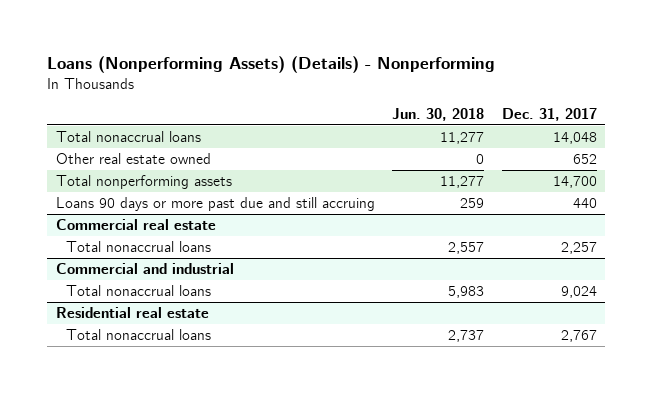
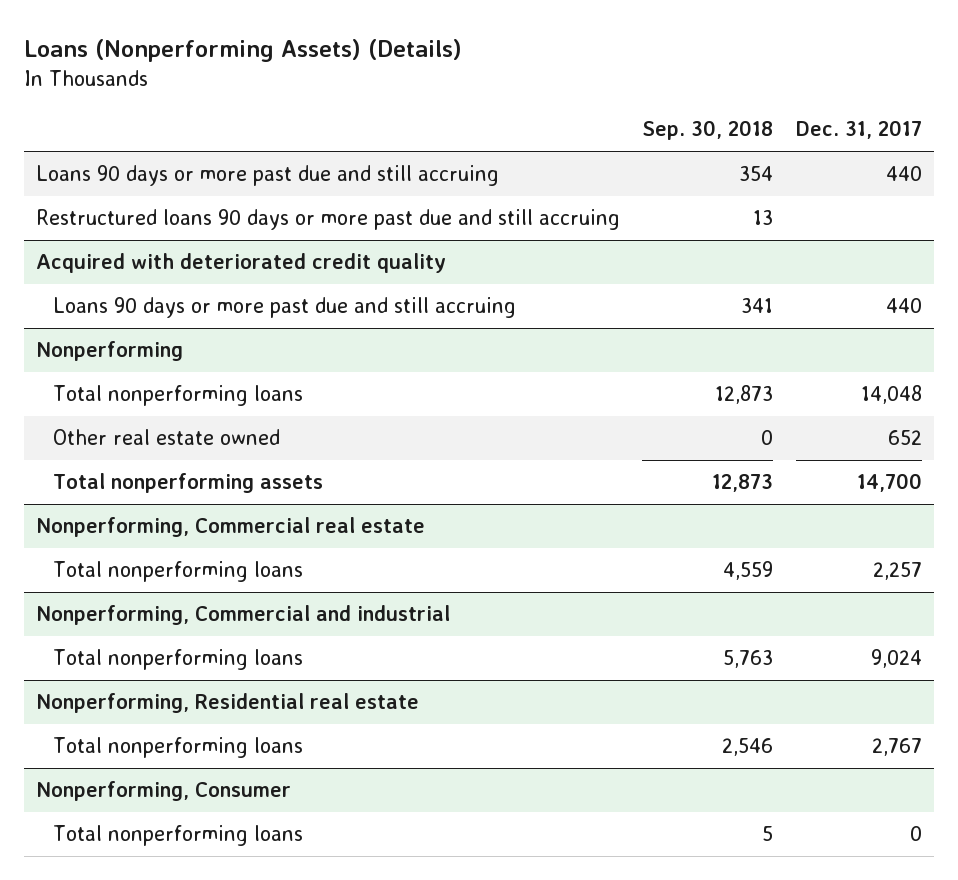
[47,56,496,74] Loans (Nonperforming Assets) (Details) - Nonperforming -> [24,39,463,63] Loans (Nonperforming Assets) (Details)
[392,107,485,121] Jun. 30, 2018 -> none
none -> [642,120,774,141] Sep. 30, 2018
[55,196,375,211] Loans 90 days or more past due and still accruing -> [35,165,499,187] Loans 90 days or more past due and still accruing
none -> [35,209,620,231] Restructured loans 90 days or more past due and still accruing
none -> [35,253,446,274] Acquired with deteriorated credit quality
none -> [53,297,517,319] Loans 90 days or more past due and still accruing
none -> [35,341,183,362] Nonperforming
[55,130,201,142] Total nonaccrual loans -> [53,385,304,407] Total nonperforming loans
[55,218,216,230] Commercial real estate -> [35,517,425,538] Nonperforming, Commercial real estate
[65,240,211,252] Total nonaccrual loans -> [53,561,304,583] Total nonperforming loans
[55,262,234,274] Commercial and industrial -> [35,605,450,626] Nonperforming, Commercial and industrial
[65,284,211,296] Total nonaccrual loans -> [53,649,304,671] Total nonperforming loans
[55,306,209,318] Residential real estate -> [35,693,419,714] Nonperforming, Residential real estate
[65,328,211,340] Total nonaccrual loans -> [53,737,304,759] Total nonperforming loans
none -> [35,781,291,802] Nonperforming, Consumer
none -> [53,825,304,847] Total nonperforming loans

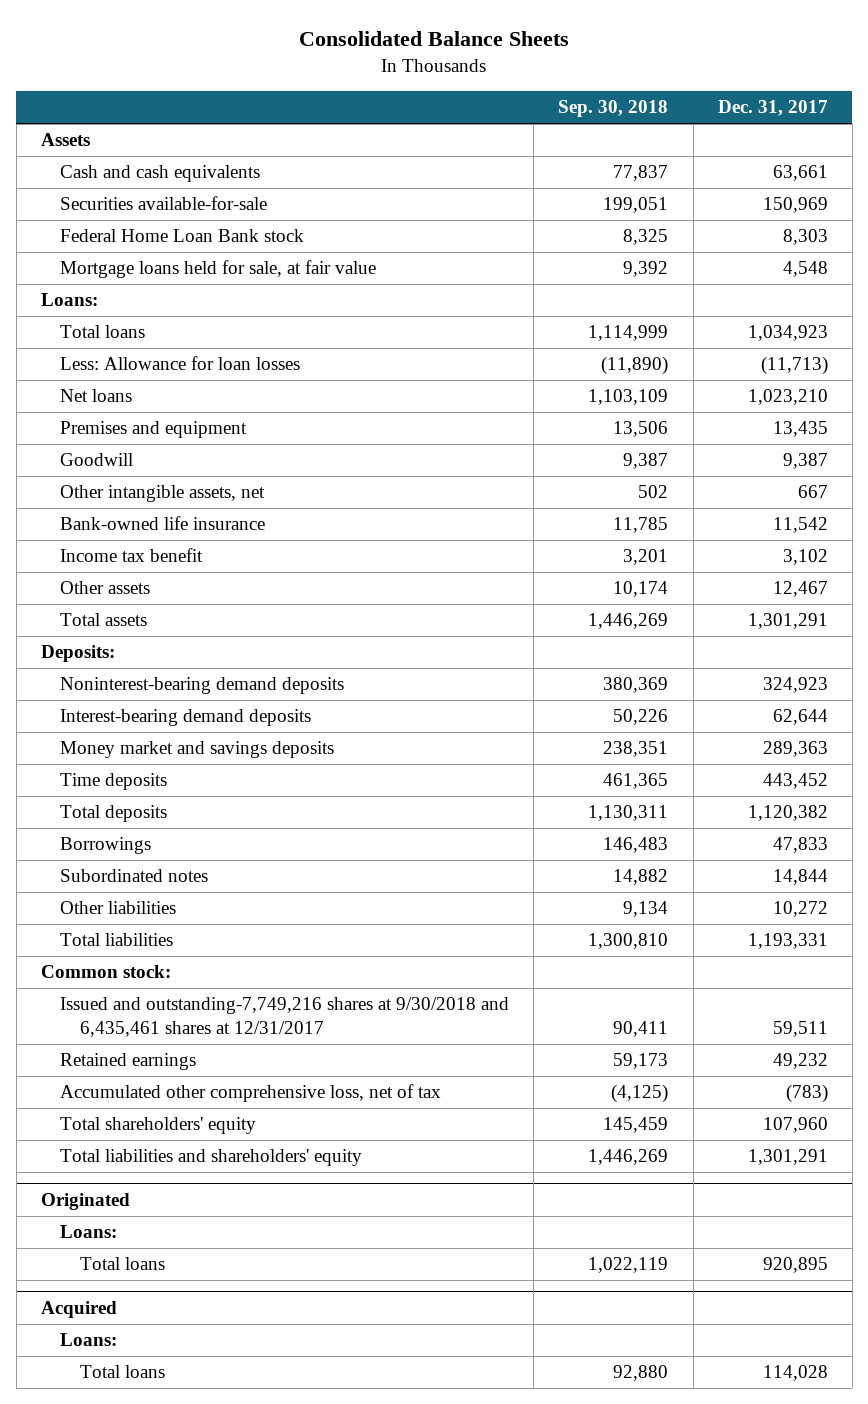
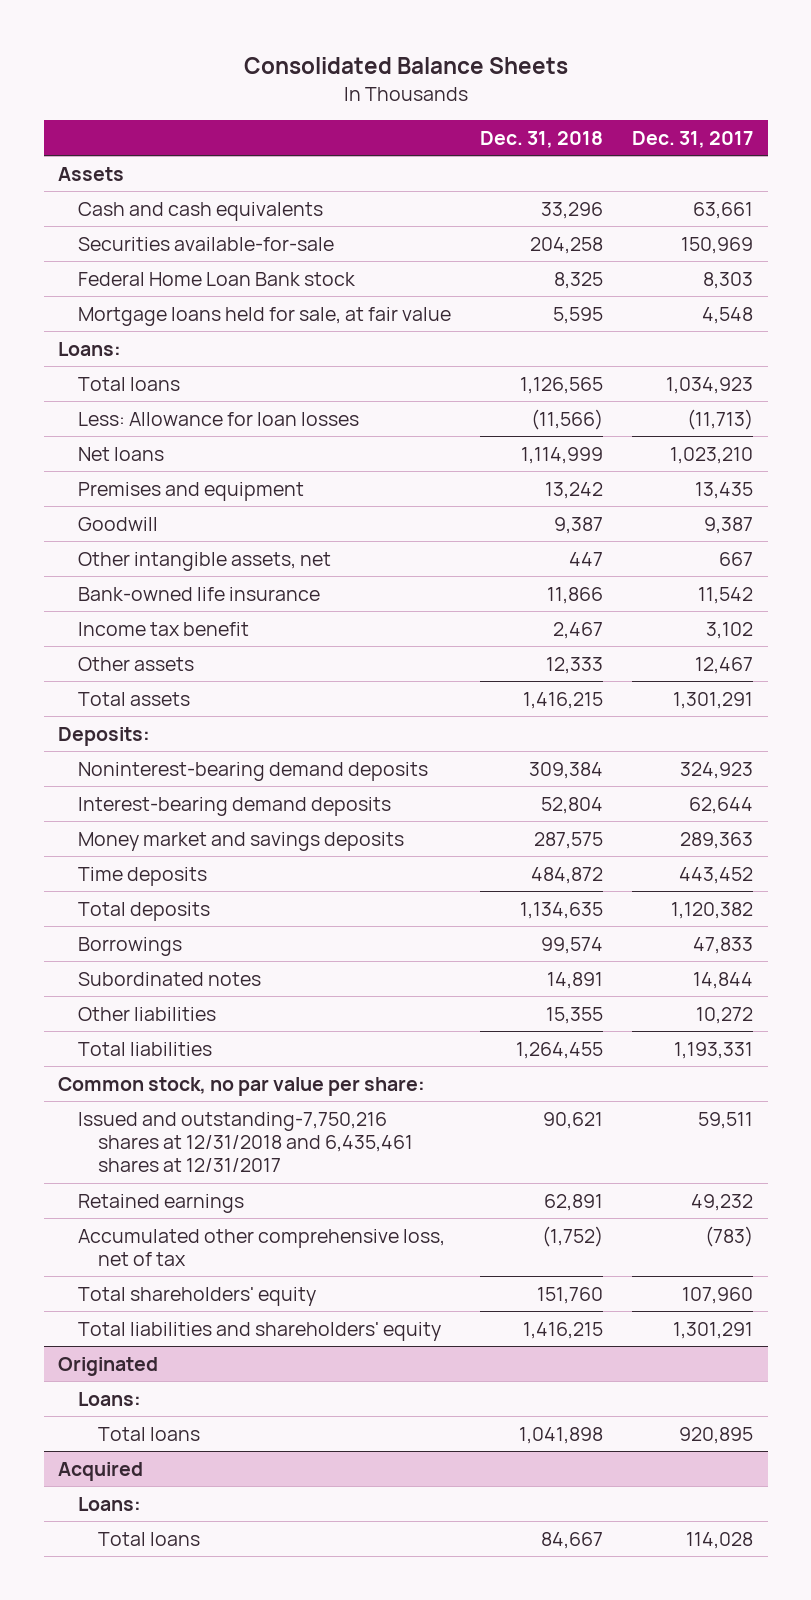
[558,100,669,118] Sep. 30, 2018 -> none
none -> [480,130,604,148] Dec. 31, 2018
[40,965,171,979] Common stock: -> [58,1076,426,1096] Common stock, no par value per share:
[60,997,510,1037] Issued and outstanding-7,749,216 shares at 9/30/2018 and 6,435,461 shares at 12/31/2017 -> [78,1111,413,1173] Issued and outstanding-7,750,216 shares at 12/31/2018 and 6,435,461 shares at 12/31/2017

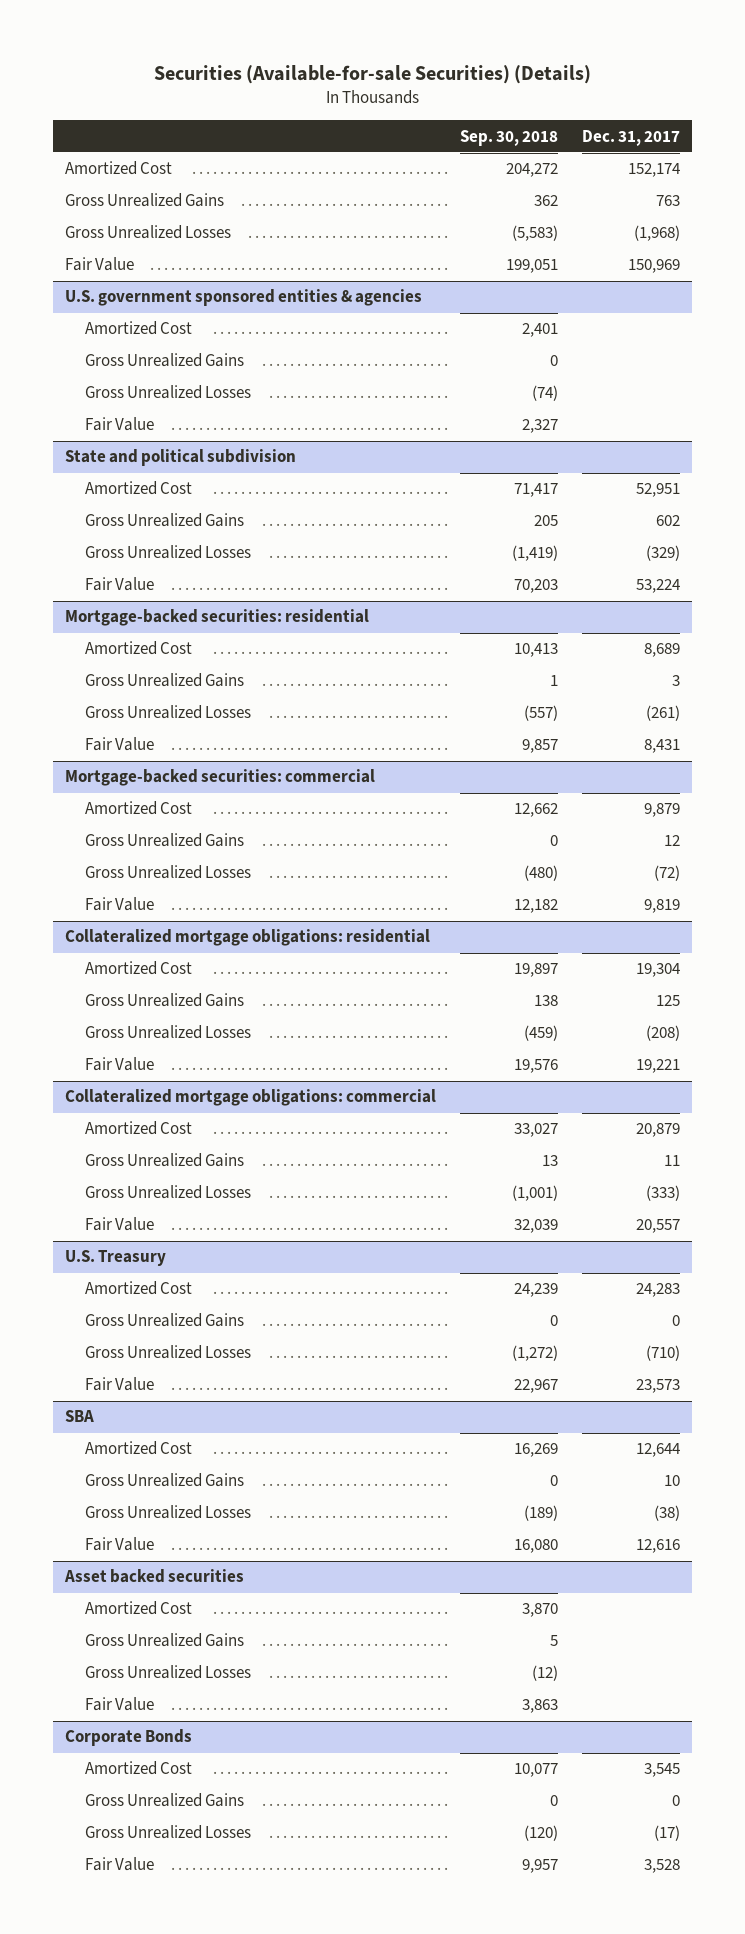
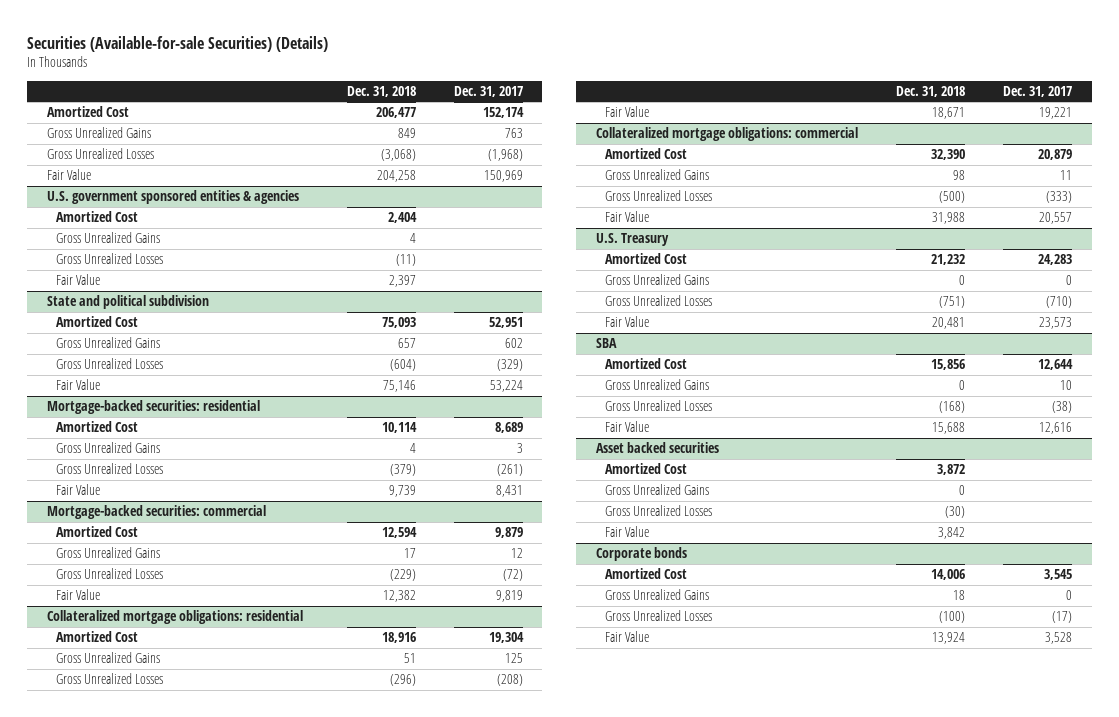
[460,129,559,146] Sep. 30, 2018 -> none
none -> [346,85,416,97] Dec. 31, 2018
[65,1729,193,1747] Corporate Bonds -> [595,547,687,562] Corporate bonds

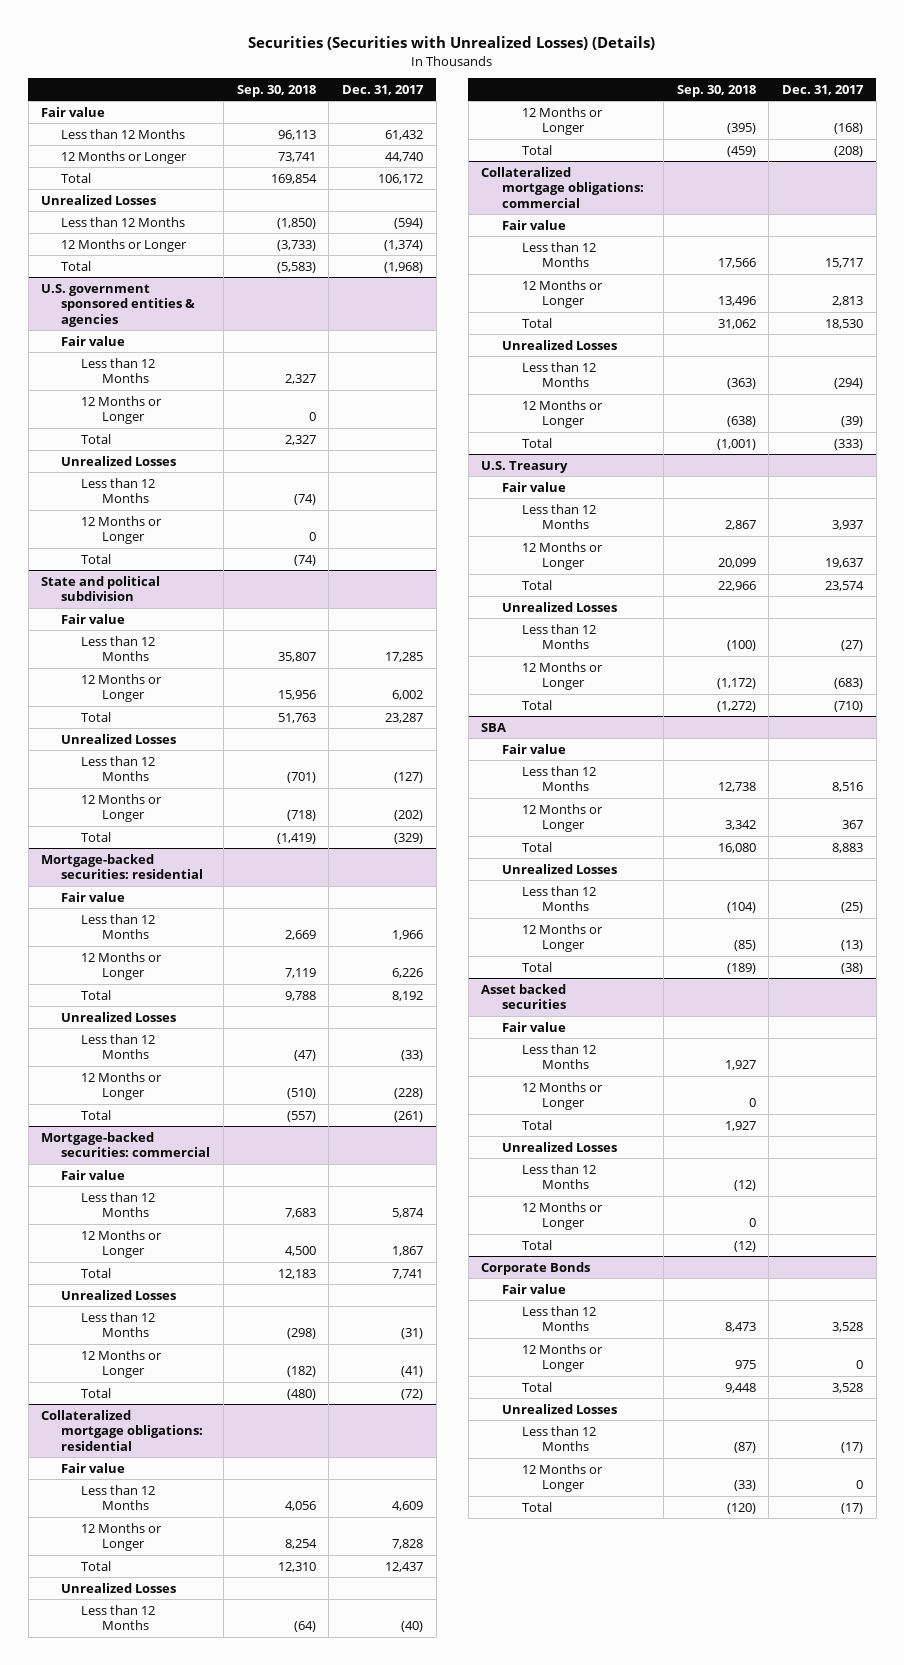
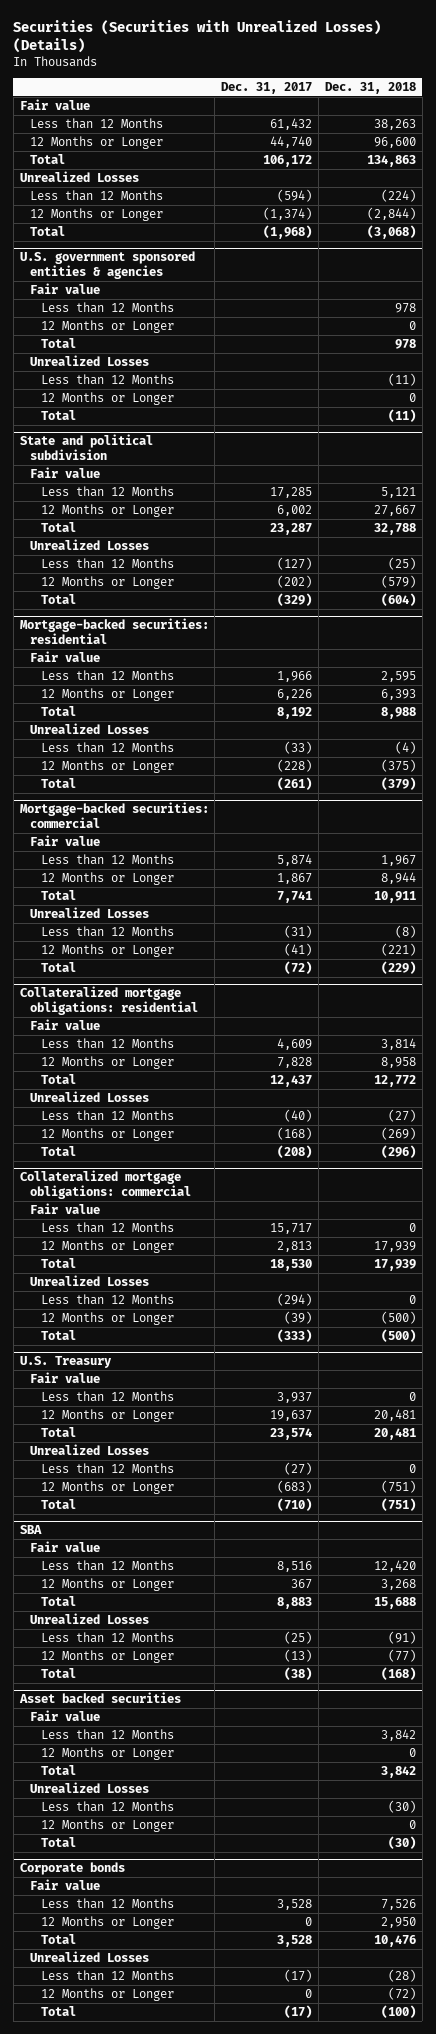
[236,84,316,97] Sep. 30, 2018 -> none
none -> [324,81,416,94] Dec. 31, 2018
[481,1261,591,1275] Corporate Bonds -> [19,1862,125,1876] Corporate bonds

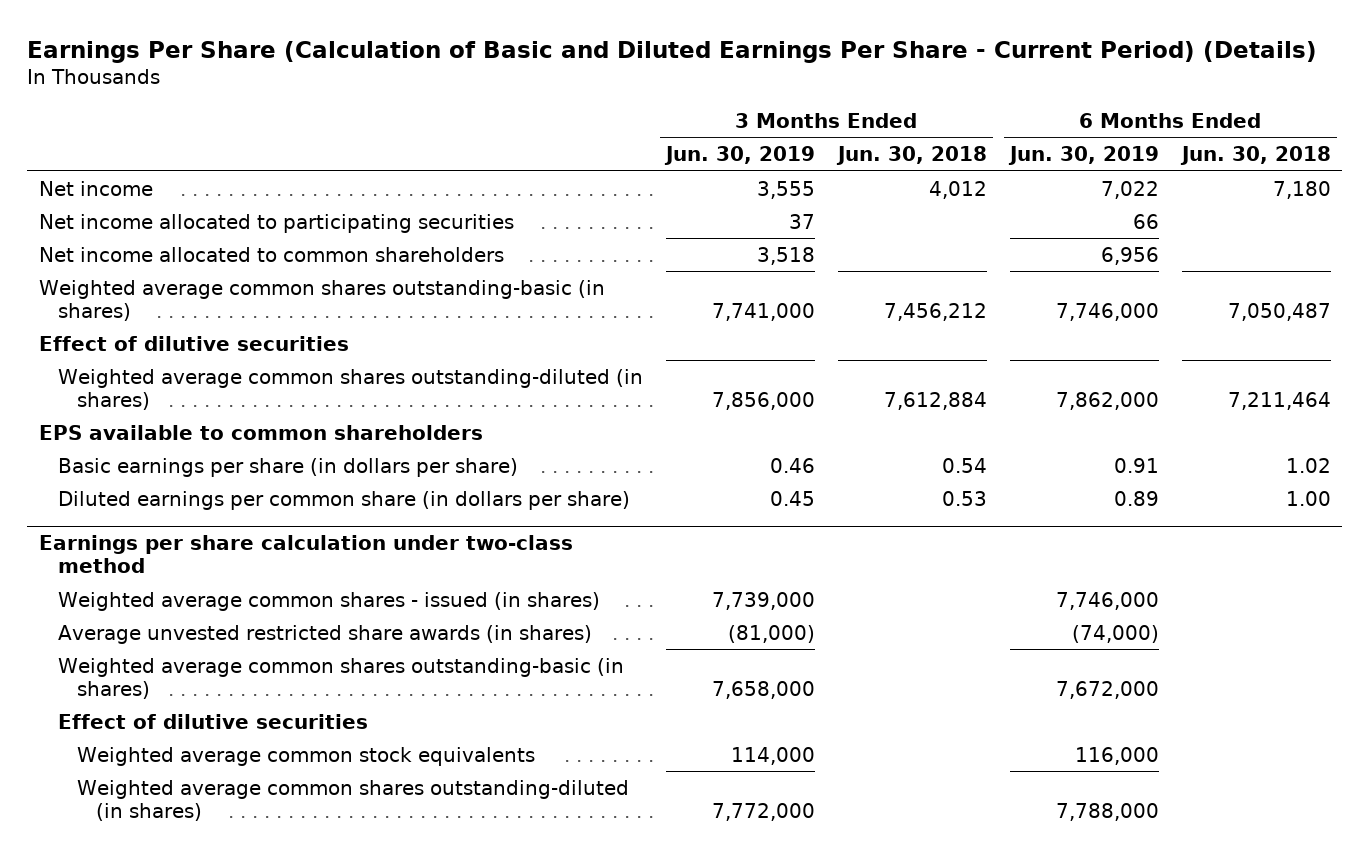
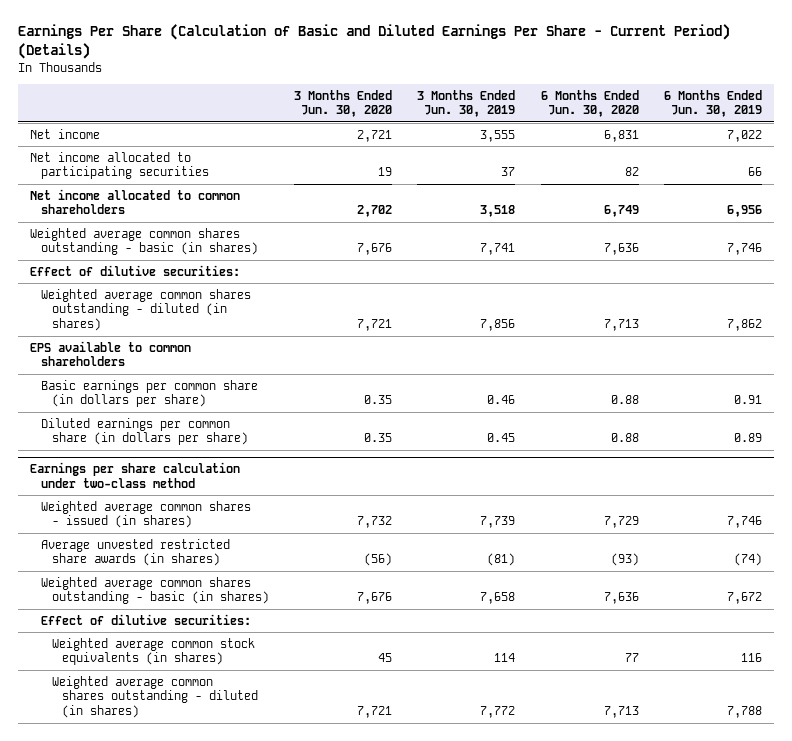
[835,146,987,166] Jun. 30, 2018 -> none
[1179,146,1331,166] Jun. 30, 2018 -> none
none -> [294,89,393,118] 3 Months Ended Jun. 30, 2020
none -> [540,89,639,118] 6 Months Ended Jun. 30, 2020
[38,279,605,321] Weighted average common shares outstanding-basic (in shares) -> [30,227,259,256] Weighted average common shares outstanding - basic (in shares)
[711,302,815,321] 7,741,000 -> [480,243,516,256] 7,741
[1055,302,1159,321] 7,746,000 -> [726,243,762,256] 7,746
[38,335,349,351] Effect of dilutive securities -> [30,264,241,276] Effect of dilutive securities:
[58,368,644,410] Weighted average common shares outstanding-diluted (in shares) -> [41,288,252,332] Weighted average common shares outstanding - diluted (in shares)
[711,391,815,410] 7,856,000 -> [480,319,516,332] 7,856
[1055,391,1159,410] 7,862,000 -> [726,319,762,332] 7,862
[58,457,519,477] Basic earnings per share (in dollars per share) -> [41,379,259,408] Basic earnings per common share (in dollars per share)
[711,591,815,610] 7,739,000 -> [480,516,516,529] 7,739
[1055,591,1159,610] 7,746,000 -> [726,516,762,529] 7,746
[727,624,815,643] (81,000) -> [487,553,516,567] (81)
[1071,624,1159,643] (74,000) -> [733,553,762,567] (74)
[58,657,625,699] Weighted average common shares outstanding-basic (in shares) -> [41,576,269,605] Weighted average common shares outstanding - basic (in shares)
[711,680,815,699] 7,658,000 -> [480,592,516,605] 7,658
[1055,680,1159,699] 7,672,000 -> [726,592,762,605] 7,672
[58,713,369,729] Effect of dilutive securities -> [41,613,252,625] Effect of dilutive securities:
[77,746,536,766] Weighted average common stock equivalents -> [51,637,255,666] Weighted average common stock equivalents (in shares)
[730,746,815,765] 114,000 -> [494,653,516,663] 114
[1074,746,1159,765] 116,000 -> [740,653,762,663] 116
[77,779,630,821] Weighted average common shares outstanding-diluted (in shares) -> [51,675,259,719] Weighted average common shares outstanding - diluted (in shares)
[711,802,815,821] 7,772,000 -> [480,706,516,719] 7,772
[1055,802,1159,821] 7,788,000 -> [726,706,762,719] 7,788

